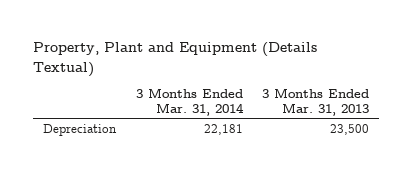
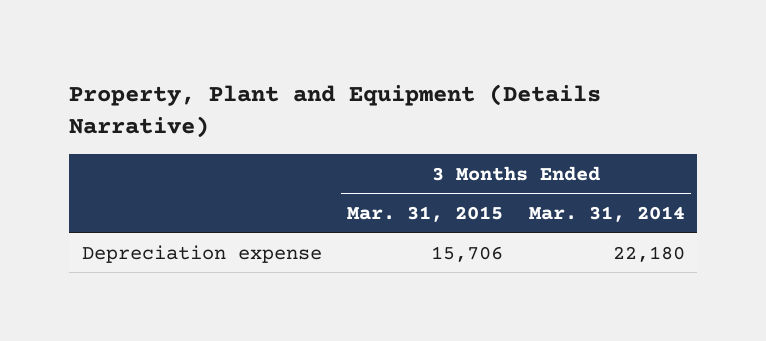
[33,42,318,77] Property, Plant and Equipment (Details Textual) -> [68,84,601,139] Property, Plant and Equipment (Details Narrative)
[261,87,369,116] 3 Months Ended Mar. 31, 2013 -> none
none -> [347,205,504,222] Mar. 31, 2015
[43,123,118,136] Depreciation -> [81,244,322,263] Depreciation expense
[203,123,243,135] 22,181 -> [612,245,685,262] 22,180

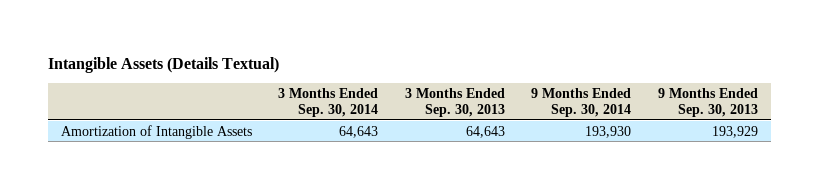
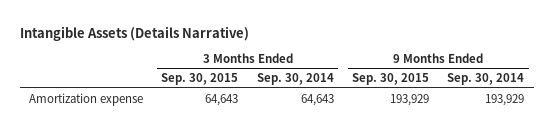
[47,57,279,74] Intangible Assets (Details Textual) -> [19,25,249,41] Intangible Assets (Details Narrative)
[404,87,505,118] 3 Months Ended Sep. 30, 2013 -> none
[657,87,758,118] 9 Months Ended Sep. 30, 2013 -> none
none -> [161,73,239,86] Sep. 30, 2015
none -> [352,73,430,86] Sep. 30, 2015
[60,124,252,139] Amortization of Intangible Assets -> [28,92,143,106] Amortization expense
[585,125,632,138] 193,930 -> [485,93,525,106] 193,929

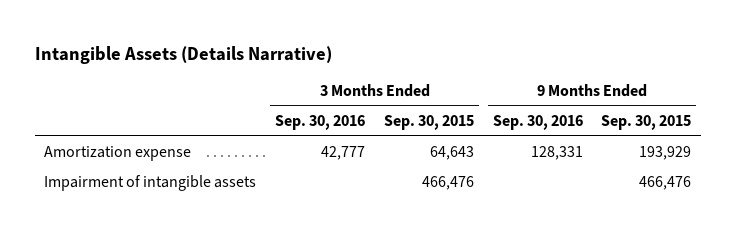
[256,73,334,86] Sep. 30, 2014 -> none
[447,73,525,86] Sep. 30, 2014 -> none
none -> [275,114,366,130] Sep. 30, 2016
none -> [492,114,583,130] Sep. 30, 2016
none -> [44,175,257,192] Impairment of intangible assets

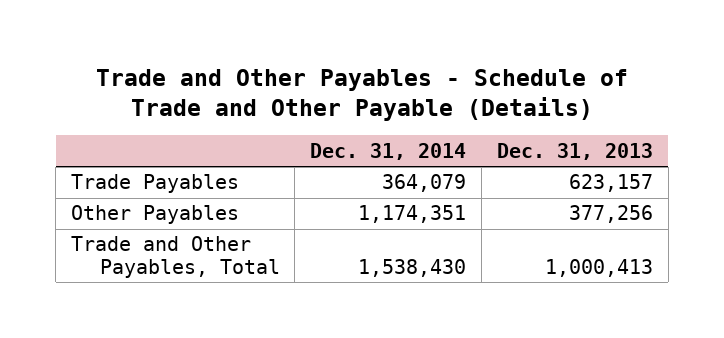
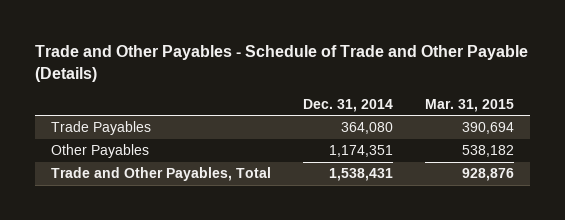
[496,142,653,160] Dec. 31, 2013 -> none
none -> [424,98,514,112] Mar. 31, 2015
[382,174,467,193] 364,079 -> [340,122,393,135] 364,080
[358,258,467,277] 1,538,430 -> [328,168,393,182] 1,538,431

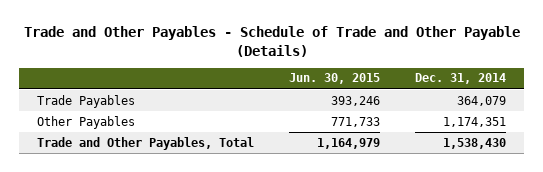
[424,98,514,112] Mar. 31, 2015 -> none
none -> [289,73,381,85] Jun. 30, 2015
[340,122,393,135] 364,080 -> [457,95,507,106] 364,079
[328,168,393,182] 1,538,431 -> [443,137,507,149] 1,538,430

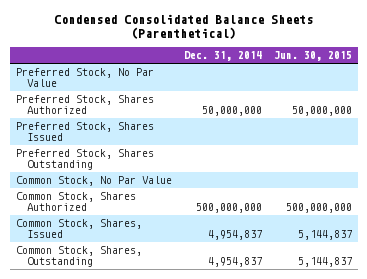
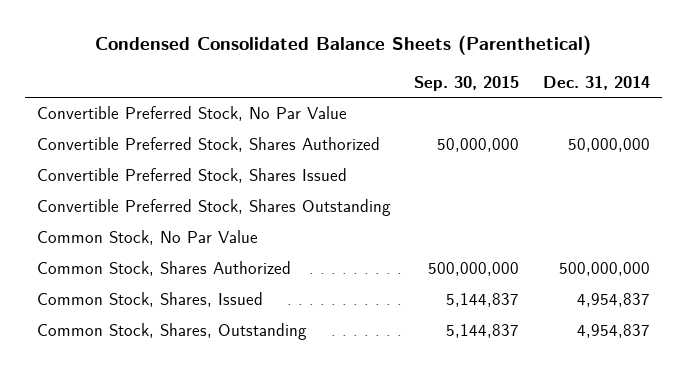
[273,51,352,62] Jun. 30, 2015 -> none
none -> [414,75,520,91] Sep. 30, 2015
[15,68,154,87] Preferred Stock, No Par Value -> [36,106,347,122] Convertible Preferred Stock, No Par Value
[15,95,154,114] Preferred Stock, Shares Authorized -> [36,137,380,153] Convertible Preferred Stock, Shares Authorized
[15,122,154,141] Preferred Stock, Shares Issued -> [36,168,347,184] Convertible Preferred Stock, Shares Issued
[15,149,154,170] Preferred Stock, Shares Outstanding -> [36,199,391,217] Convertible Preferred Stock, Shares Outstanding

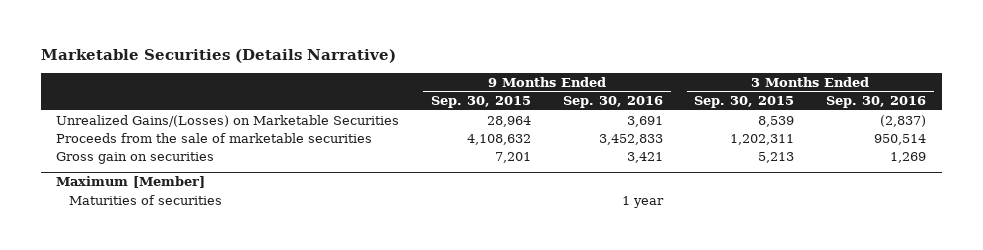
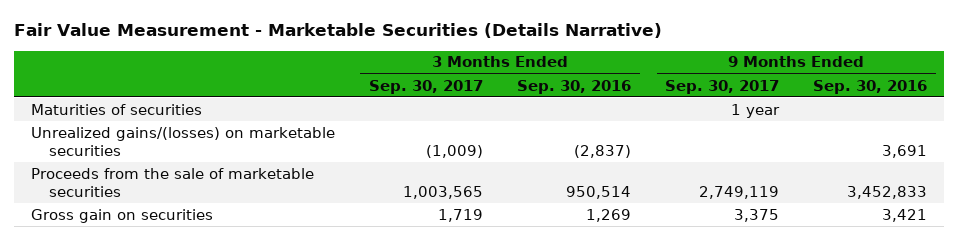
[40,49,396,64] Marketable Securities (Details Narrative) -> [13,23,662,39] Fair Value Measurement - Marketable Securities (Details Narrative)
[431,96,532,109] Sep. 30, 2015 -> none
[694,96,795,109] Sep. 30, 2015 -> none
none -> [369,79,484,94] Sep. 30, 2017
none -> [665,79,780,94] Sep. 30, 2017
none -> [30,103,202,115] Maturities of securities
[56,114,400,127] Unrealized Gains/(Losses) on Marketable Securities -> [30,126,335,157] Unrealized gains/(losses) on marketable securities
[56,176,206,189] Maximum [Member] -> none
[68,194,222,205] Maturities of securities -> none

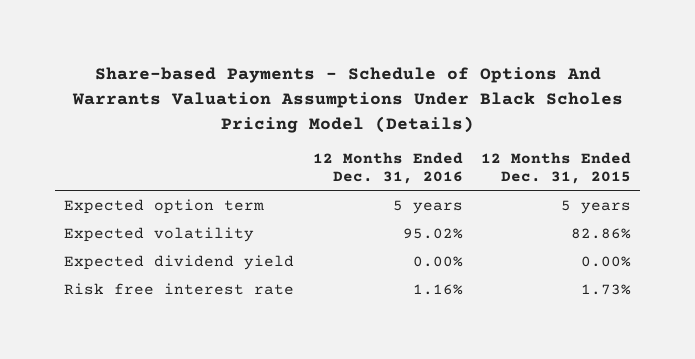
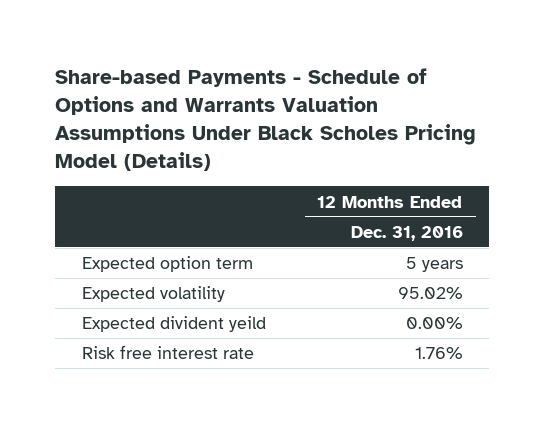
[71,67,623,133] Share-based Payments - Schedule of Options And Warrants Valuation Assumptions Under Black Scholes Pricing Model (Details) -> [55,67,477,172] Share-based Payments - Schedule of Options and Warrants Valuation Assumptions Under Black Scholes Pricing Model (Details)
[481,151,632,185] 12 Months Ended Dec. 31, 2015 -> none
[64,255,295,271] Expected dividend yield -> [81,316,266,333] Expected divident yeild
[412,284,463,296] 1.16% -> [414,347,463,360] 1.76%

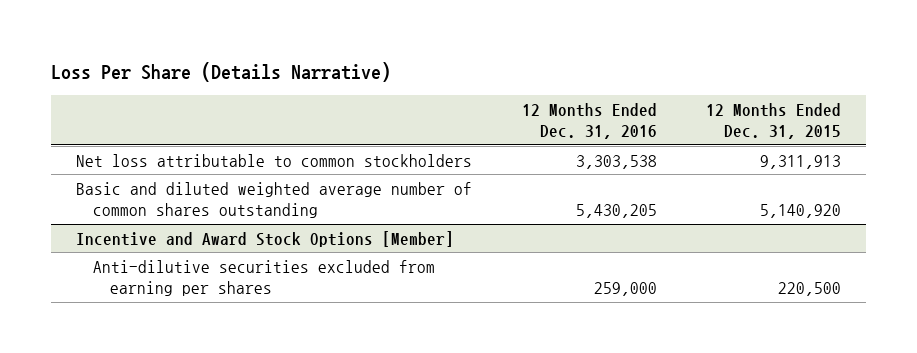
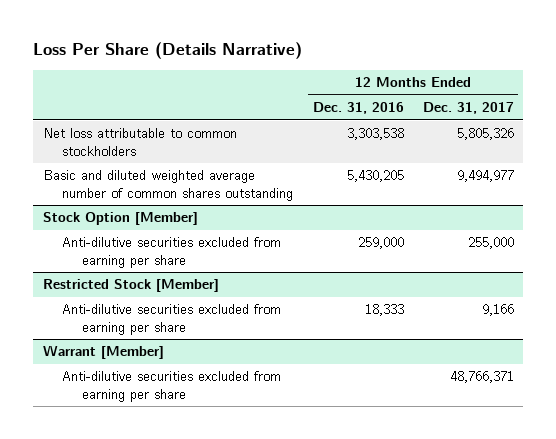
[705,102,841,140] 12 Months Ended Dec. 31, 2015 -> none
none -> [422,102,514,115] Dec. 31, 2017
[76,230,455,247] Incentive and Award Stock Options [Member] -> [42,212,198,226] Stock Option [Member]
[92,259,435,297] Anti-dilutive securities excluded from earning per shares -> [62,237,282,268] Anti-dilutive securities excluded from earning per share
none -> [42,279,219,293] Restricted Stock [Member]
none -> [62,304,282,335] Anti-dilutive securities excluded from earning per share
none -> [42,345,164,360] Warrant [Member]
none -> [62,371,282,402] Anti-dilutive securities excluded from earning per share

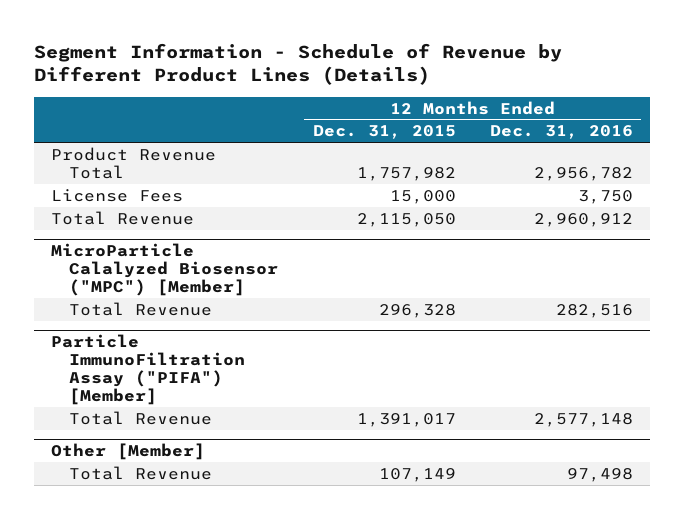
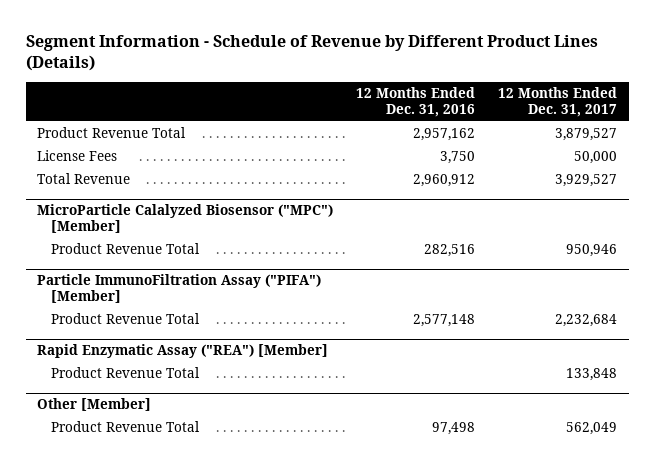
[312,125,456,140] Dec. 31, 2015 -> none
none -> [498,87,618,118] 12 Months Ended Dec. 31, 2017
[533,166,633,181] 2,956,782 -> [413,128,476,142] 2,957,162
[69,301,213,316] Total Revenue -> [50,243,200,255] Product Revenue Total
[69,410,213,425] Total Revenue -> [50,313,200,325] Product Revenue Total
none -> [37,344,329,359] Rapid Enzymatic Assay ("REA") [Member]
none -> [50,367,200,379] Product Revenue Total
[69,465,213,480] Total Revenue -> [50,421,200,433] Product Revenue Total

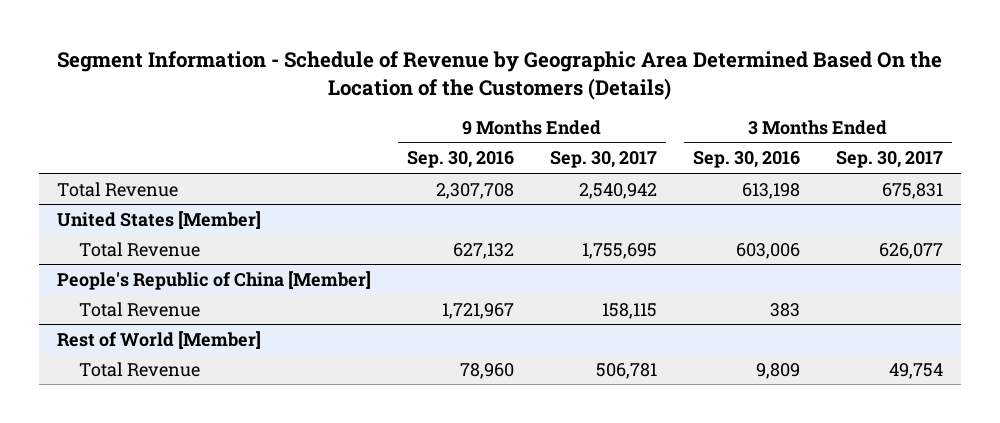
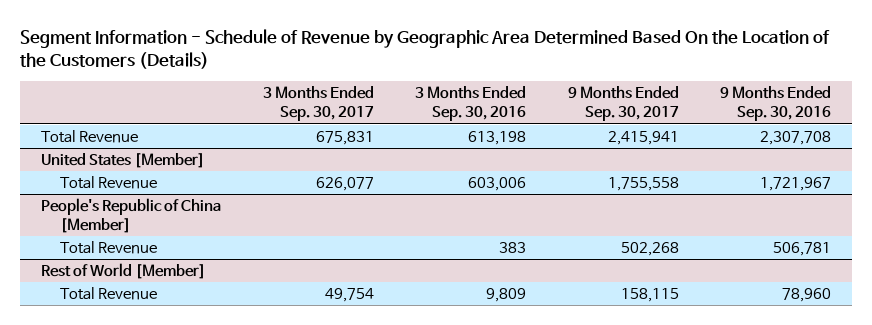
[578,182,657,199] 2,540,942 -> [607,131,679,146] 2,415,941
[452,242,514,259] 627,132 -> [760,177,832,192] 1,721,967
[581,242,657,259] 1,755,695 -> [607,177,679,192] 1,755,558
[441,302,514,319] 1,721,967 -> [773,242,832,257] 506,781
[601,302,657,319] 158,115 -> [620,242,679,257] 502,268
[595,362,657,379] 506,781 -> [620,288,679,303] 158,115

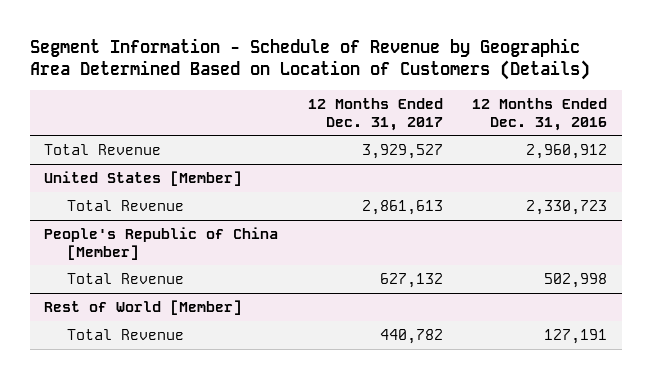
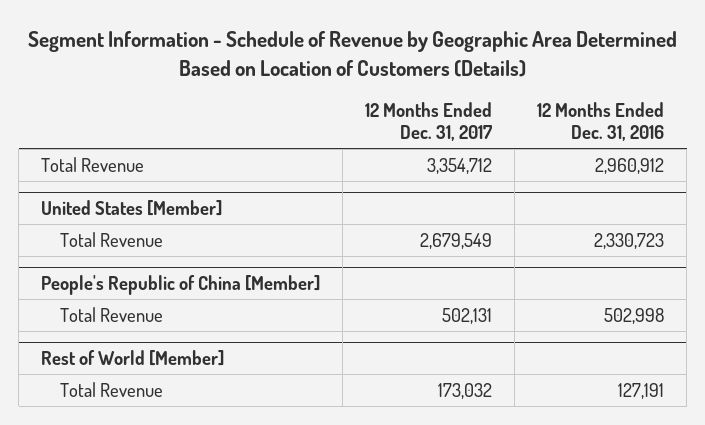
[361,143,443,159] 3,929,527 -> [427,157,493,174] 3,354,712
[361,199,443,215] 2,861,613 -> [420,232,493,249] 2,679,549
[379,272,443,288] 627,132 -> [442,307,493,324] 502,131
[379,328,443,344] 440,782 -> [438,382,493,399] 173,032

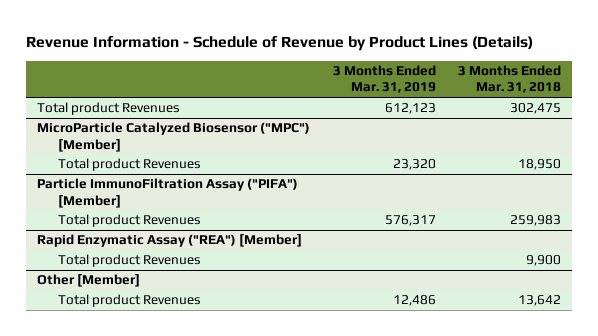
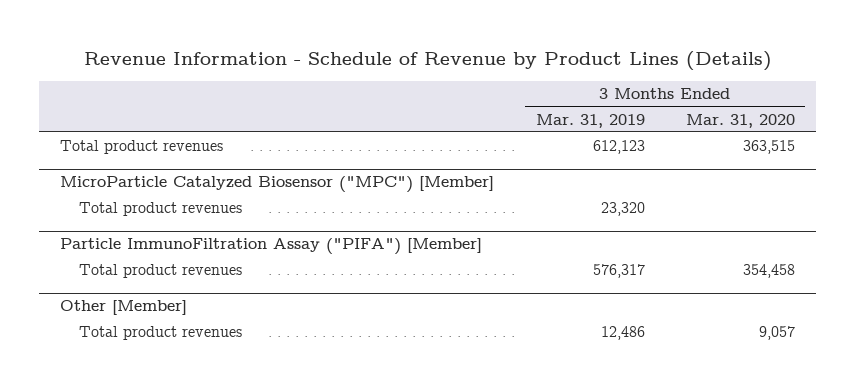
[457,65,561,94] 3 Months Ended Mar. 31, 2018 -> none
none -> [685,113,795,128] Mar. 31, 2020
[37,102,181,116] Total product Revenues -> [60,140,224,155] Total product revenues
[57,158,201,172] Total product Revenues -> [79,202,243,217] Total product revenues
[37,234,303,248] Rapid Enzymatic Assay ("REA") [Member] -> none
[57,254,201,268] Total product Revenues -> none
[57,214,201,228] Total product Revenues -> [79,264,243,279] Total product revenues
[57,294,201,308] Total product Revenues -> [79,326,243,341] Total product revenues

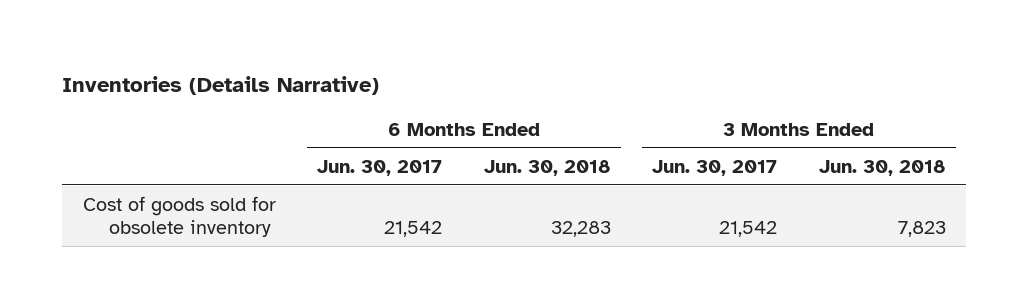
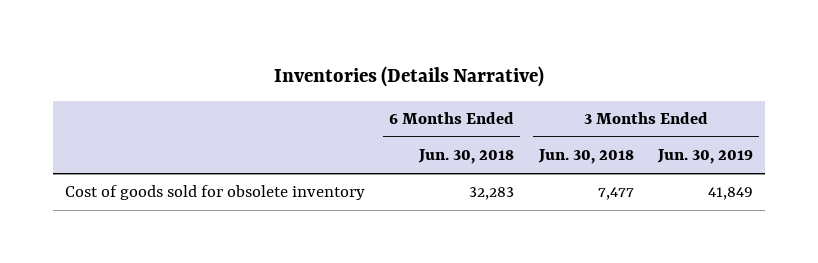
[317,159,443,176] Jun. 30, 2017 -> none
[652,159,778,176] Jun. 30, 2017 -> none
none -> [656,149,753,165] Jun. 30, 2019
[897,221,946,238] 7,823 -> [597,187,634,201] 7,477

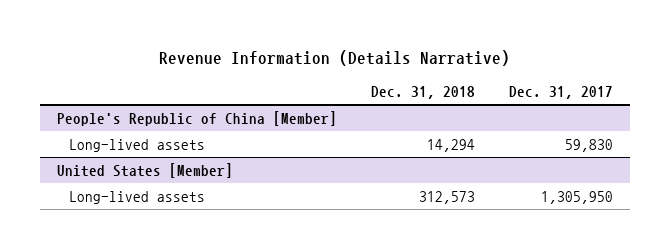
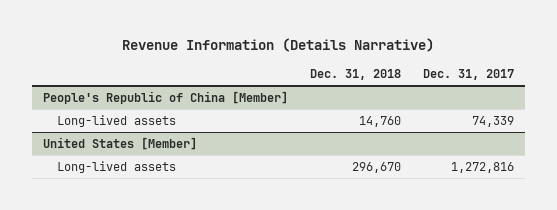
[427,138,476,152] 14,294 -> [358,115,401,127] 14,760
[565,138,614,152] 59,830 -> [472,115,515,127] 74,339
[419,190,476,204] 312,573 -> [351,161,401,173] 296,670
[541,190,614,204] 1,305,950 -> [451,161,515,173] 1,272,816

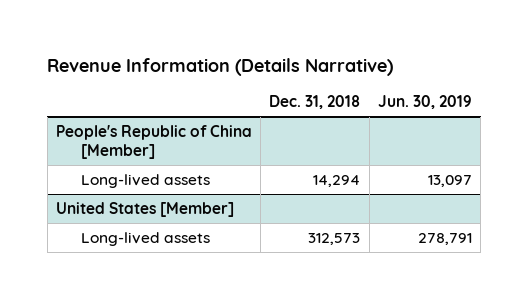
[423,69,515,81] Dec. 31, 2017 -> none
none -> [377,95,472,110] Jun. 30, 2019
[358,115,401,127] 14,760 -> [313,175,361,188] 14,294
[351,161,401,173] 296,670 -> [308,233,361,246] 312,573

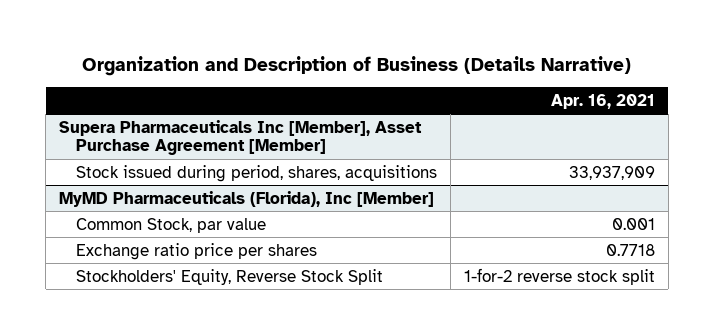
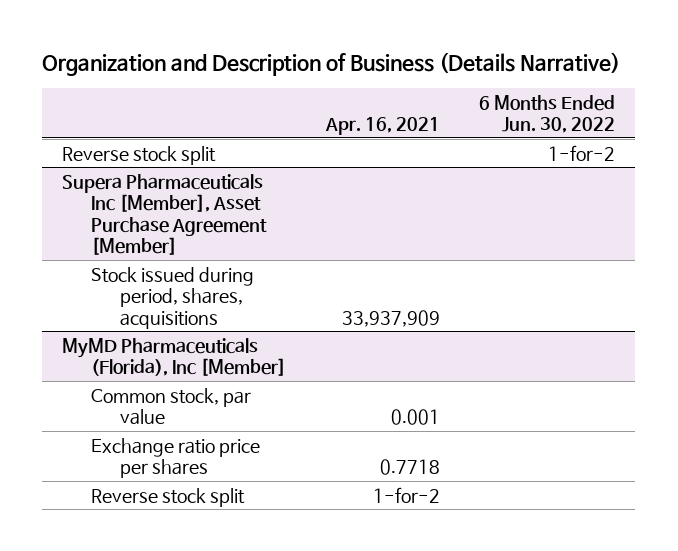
none -> [479,94,616,134] 6 Months Ended Jun. 30, 2022
none -> [62,145,217,165] Reverse stock split
[75,217,266,233] Common Stock, par value -> [91,387,252,426] Common stock, par value
[75,268,383,285] Stockholders' Equity, Reverse Stock Split -> [91,487,246,507] Reverse stock split
[463,267,655,285] 1-for-2 reverse stock split -> [372,486,440,503] 1-for-2

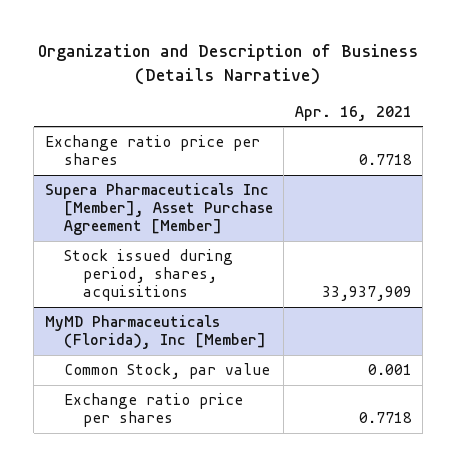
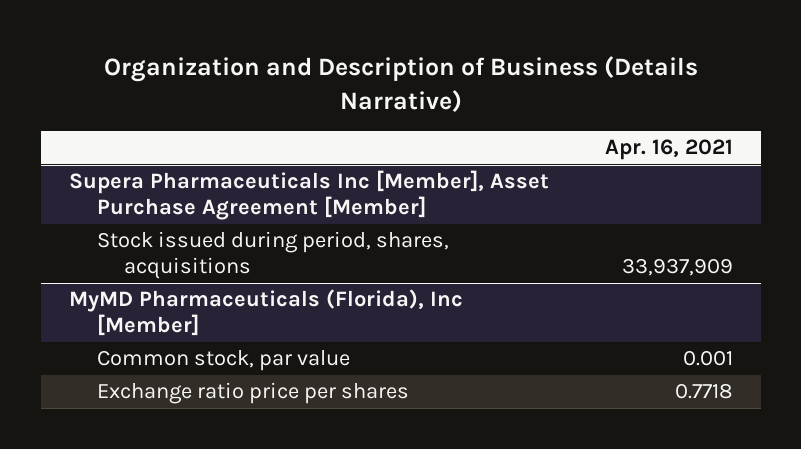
[44,135,260,166] Exchange ratio price per shares -> none
[63,363,270,380] Common Stock, par value -> [96,350,350,372] Common stock, par value

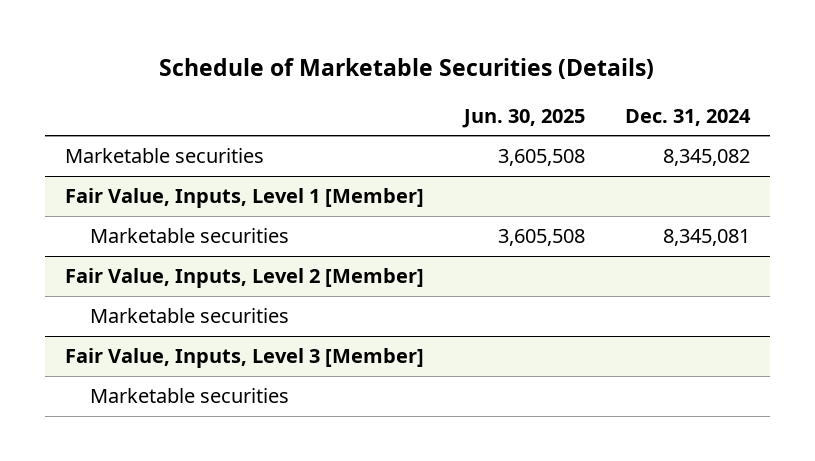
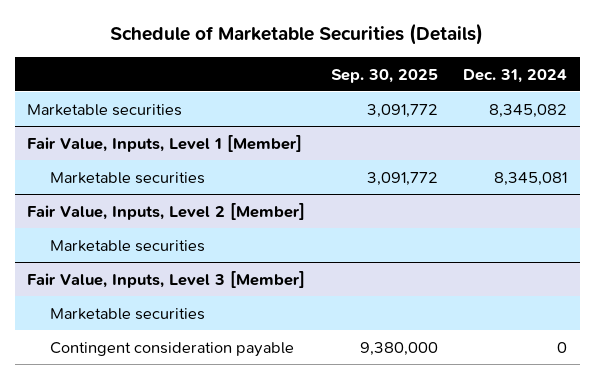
[461,108,585,128] Jun. 30, 2025 -> none
none -> [330,68,438,83] Sep. 30, 2025
none -> [50,341,295,357] Contingent consideration payable

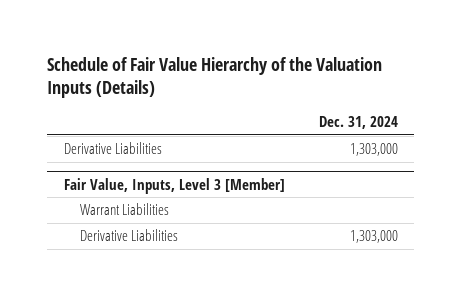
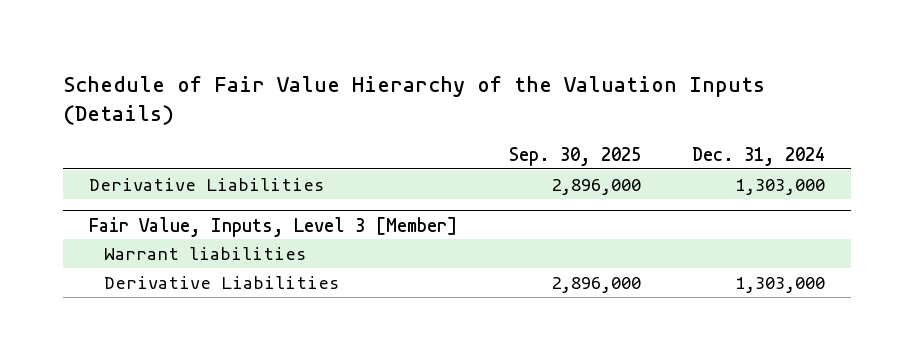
none -> [508,146,641,166] Sep. 30, 2025
[79,203,169,216] Warrant Liabilities -> [103,246,306,260] Warrant liabilities

